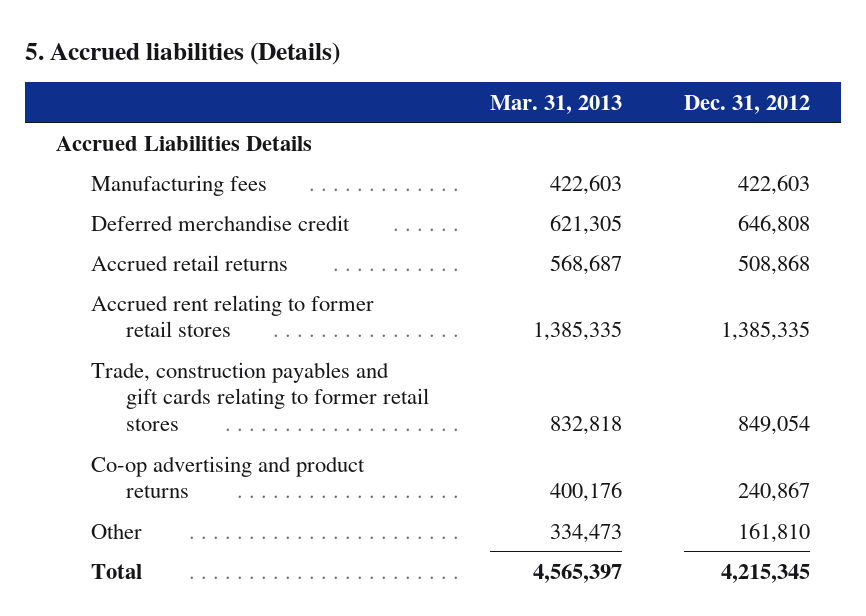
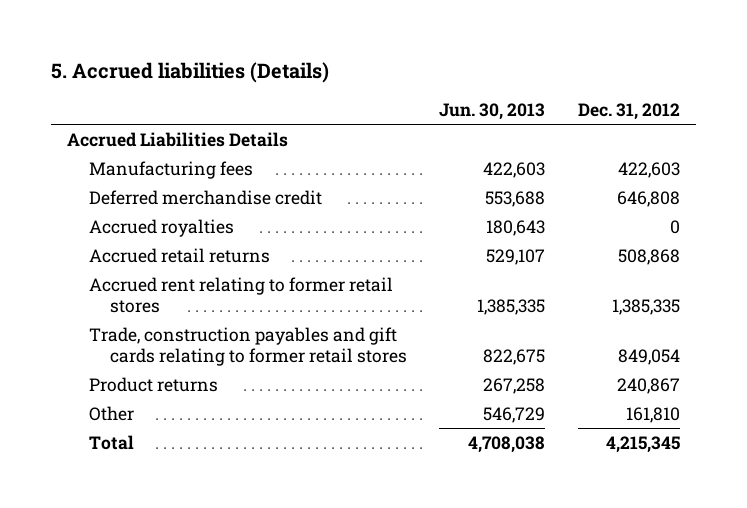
[490,94,623,114] Mar. 31, 2013 -> none
none -> [439,103,546,121] Jun. 30, 2013
none -> [88,218,234,237] Accrued royalties
[90,455,365,499] Co-op advertising and product returns -> [88,376,218,392] Product returns

